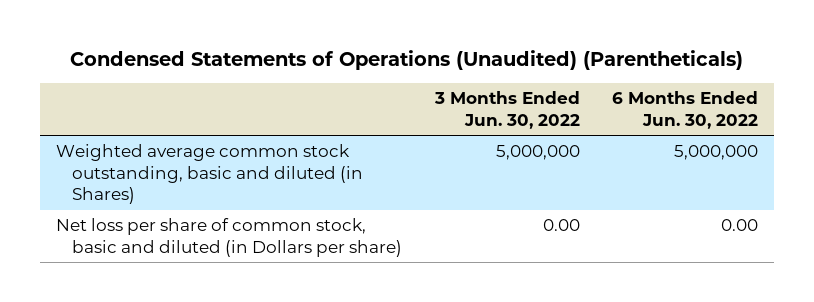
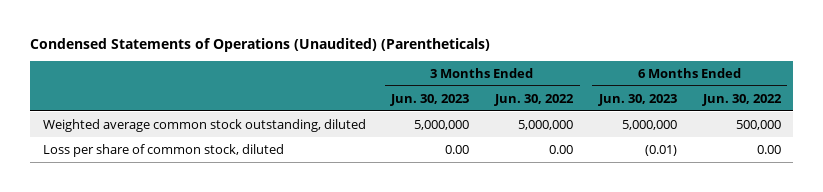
none -> [390,93,470,106] Jun. 30, 2023
none -> [597,93,677,106] Jun. 30, 2023
[55,144,364,205] Weighted average common stock outstanding, basic and diluted (in Shares) -> [42,118,366,132] Weighted average common stock outstanding, diluted
[674,145,759,161] 5,000,000 -> [735,119,781,130] 500,000
[55,218,403,257] Net loss per share of common stock, basic and diluted (in Dollars per share) -> [42,143,284,157] Loss per share of common stock, diluted

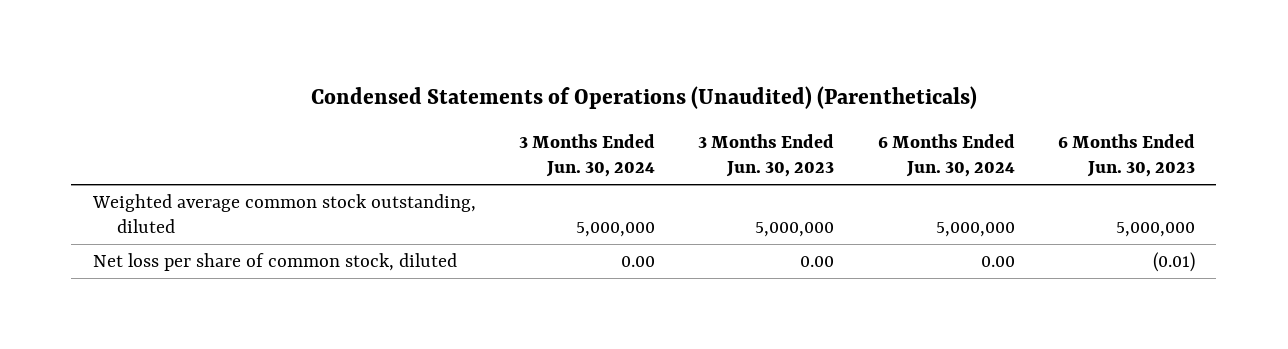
[494,93,575,106] Jun. 30, 2022 -> none
[701,93,782,106] Jun. 30, 2022 -> none
none -> [519,134,656,178] 3 Months Ended Jun. 30, 2024
none -> [877,134,1015,178] 6 Months Ended Jun. 30, 2024
[42,143,284,157] Loss per share of common stock, diluted -> [92,252,457,271] Net loss per share of common stock, diluted

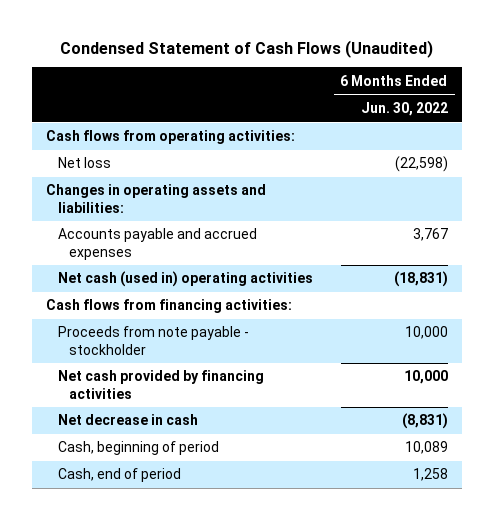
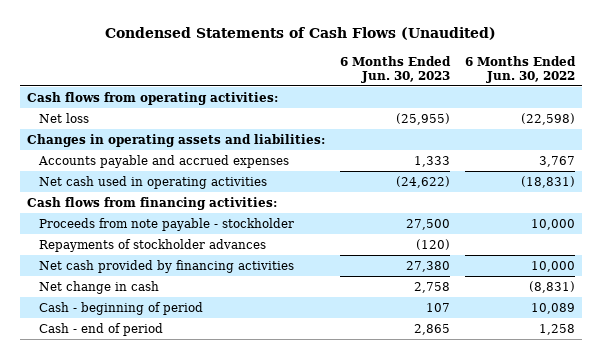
[60,39,434,58] Condensed Statement of Cash Flows (Unaudited) -> [104,27,496,41] Condensed Statements of Cash Flows (Unaudited)
none -> [339,55,451,83] 6 Months Ended Jun. 30, 2023
[57,271,313,288] Net cash (used in) operating activities -> [38,176,267,190] Net cash used in operating activities
none -> [38,239,266,253] Repayments of stockholder advances
[57,414,198,426] Net decrease in cash -> [38,281,159,295] Net change in cash
[57,441,219,456] Cash, beginning of period -> [38,302,203,316] Cash - beginning of period
[57,468,181,483] Cash, end of period -> [38,323,163,337] Cash - end of period

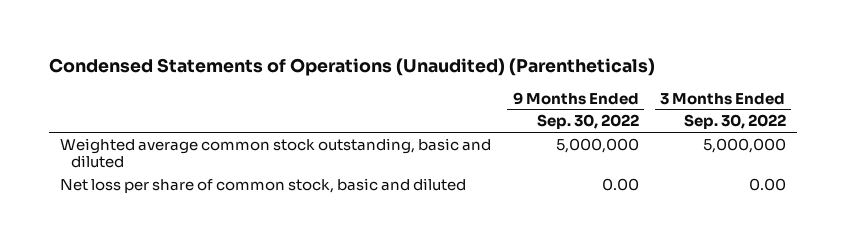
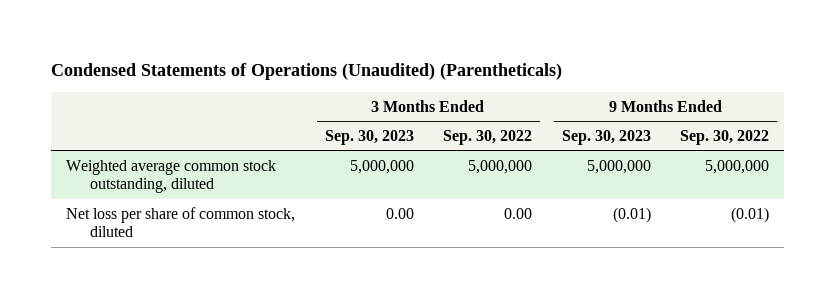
none -> [324,129,414,145] Sep. 30, 2023
none -> [561,129,651,145] Sep. 30, 2023
[59,137,491,169] Weighted average common stock outstanding, basic and diluted -> [66,159,277,194] Weighted average common stock outstanding, diluted
[59,177,466,193] Net loss per share of common stock, basic and diluted -> [66,206,296,238] Net loss per share of common stock, diluted
[601,177,639,191] 0.00 -> [731,206,770,223] (0.01)

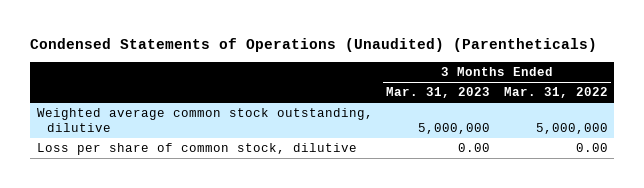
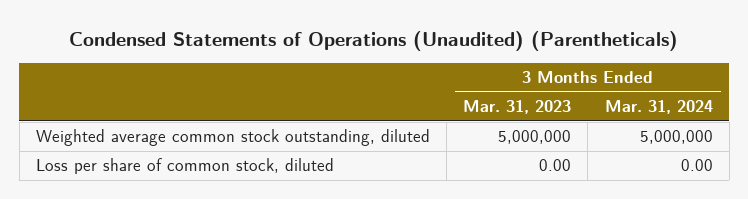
[503,87,608,99] Mar. 31, 2022 -> none
none -> [604,100,713,115] Mar. 31, 2024
[36,108,373,133] Weighted average common stock outstanding, dilutive -> [35,129,430,147] Weighted average common stock outstanding, diluted
[36,143,357,156] Loss per share of common stock, dilutive -> [35,158,334,175] Loss per share of common stock, diluted

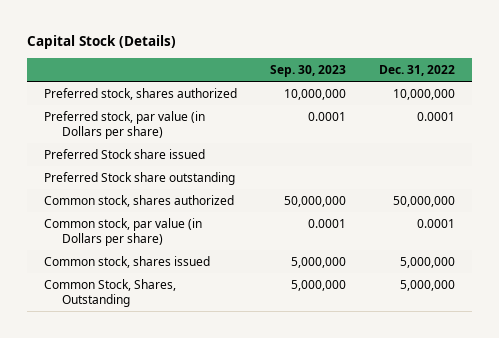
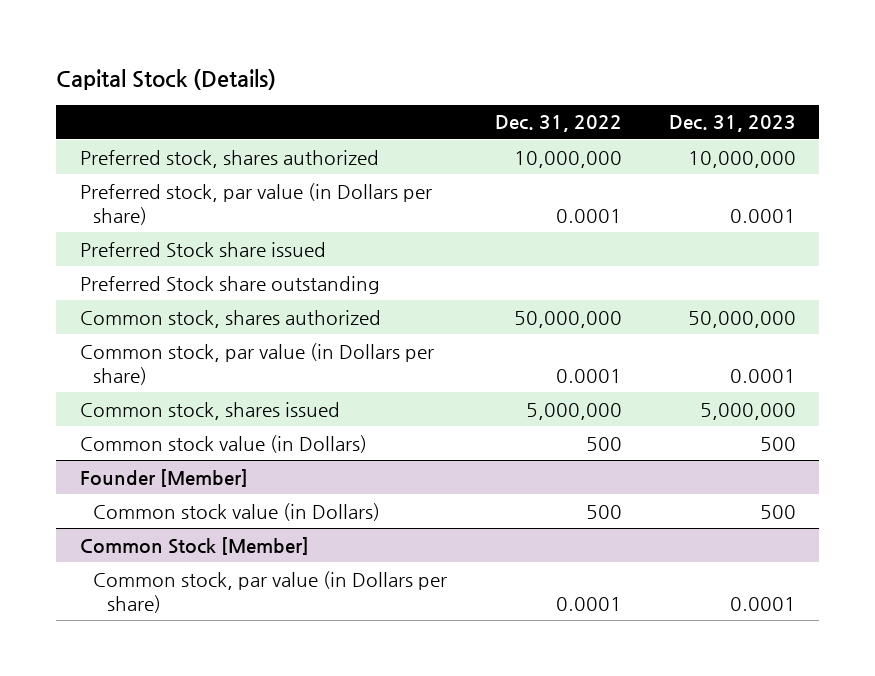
[269,64,346,77] Sep. 30, 2023 -> none
none -> [668,115,796,133] Dec. 31, 2023
[43,278,176,307] Common Stock, Shares, Outstanding -> none
none -> [79,434,367,453] Common stock value (in Dollars)
none -> [79,468,248,487] Founder [Member]
none -> [93,502,381,521] Common stock value (in Dollars)
none -> [79,536,309,555] Common Stock [Member]
none -> [93,570,448,613] Common stock, par value (in Dollars per share)

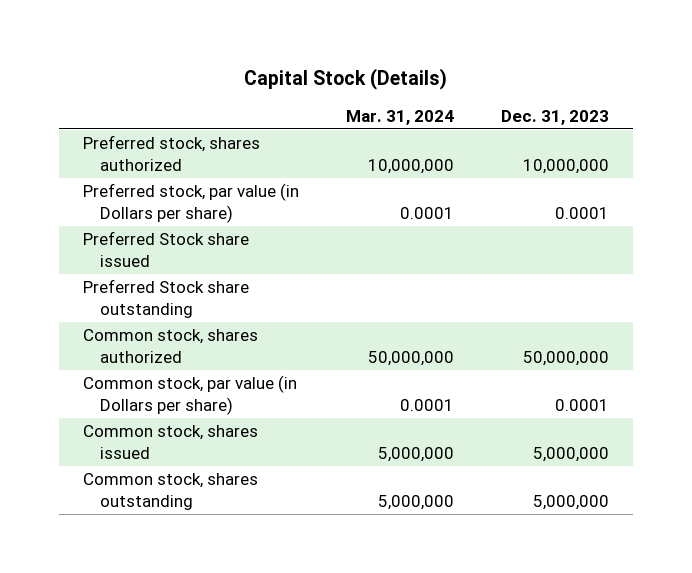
[494,115,622,133] Dec. 31, 2022 -> none
none -> [345,109,454,125] Mar. 31, 2024
[79,434,367,453] Common stock value (in Dollars) -> none
[79,468,248,487] Founder [Member] -> none
[93,502,381,521] Common stock value (in Dollars) -> none
[79,536,309,555] Common Stock [Member] -> none
[93,570,448,613] Common stock, par value (in Dollars per share) -> none
none -> [82,473,258,511] Common stock, shares outstanding

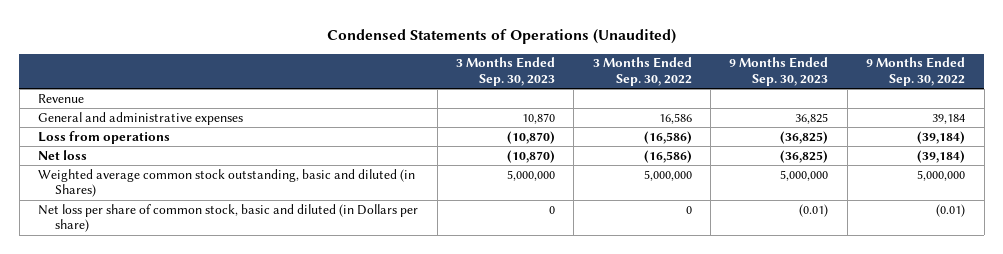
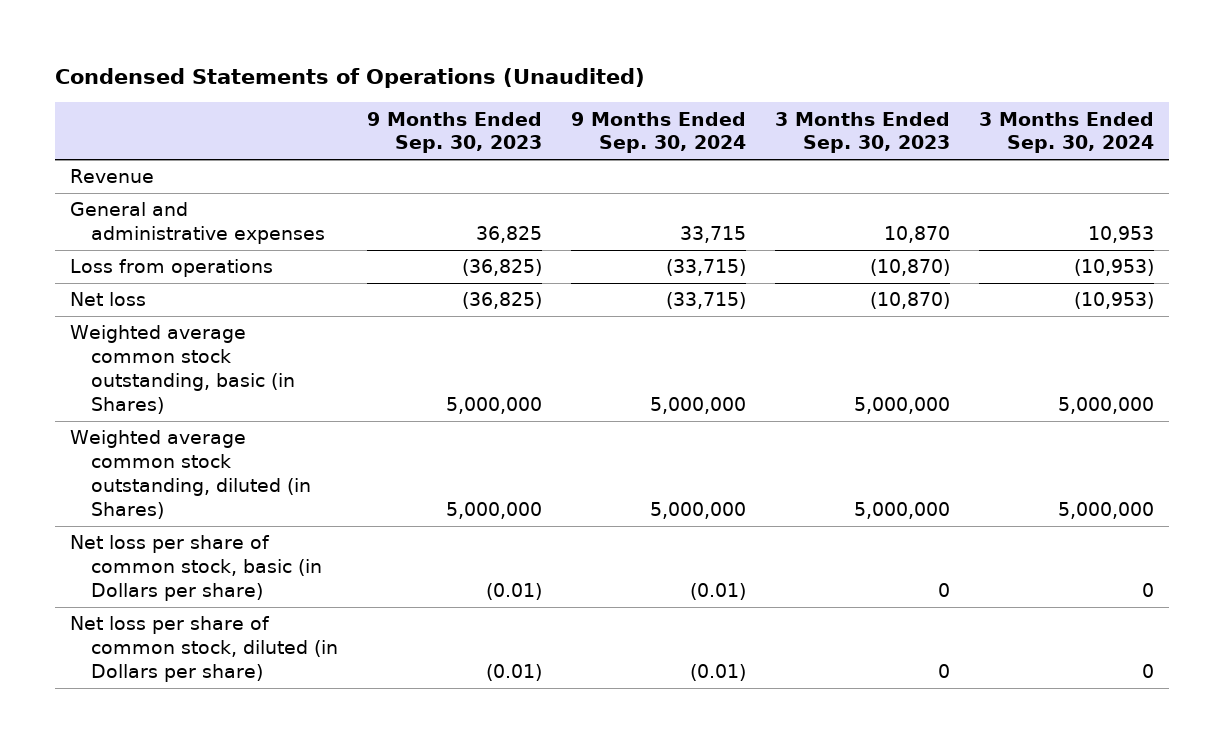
[592,57,692,87] 3 Months Ended Sep. 30, 2022 -> none
[866,57,966,87] 9 Months Ended Sep. 30, 2022 -> none
none -> [571,111,747,154] 9 Months Ended Sep. 30, 2024
none -> [979,111,1155,154] 3 Months Ended Sep. 30, 2024
[38,168,416,198] Weighted average common stock outstanding, basic and diluted (in Shares) -> [69,325,296,414] Weighted average common stock outstanding, basic (in Shares)
none -> [69,430,312,519] Weighted average common stock outstanding, diluted (in Shares)
[38,203,419,233] Net loss per share of common stock, basic and diluted (in Dollars per share) -> [69,535,323,602] Net loss per share of common stock, basic (in Dollars per share)
none -> [69,616,339,683] Net loss per share of common stock, diluted (in Dollars per share)

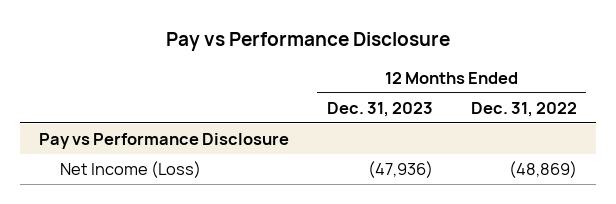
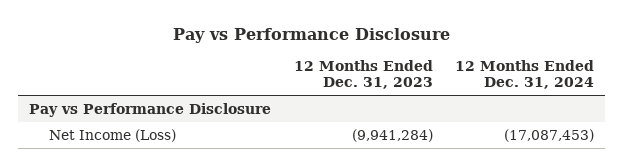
[470,101,577,117] Dec. 31, 2022 -> none
none -> [454,60,594,90] 12 Months Ended Dec. 31, 2024
[367,161,433,179] (47,936) -> [351,128,433,142] (9,941,284)

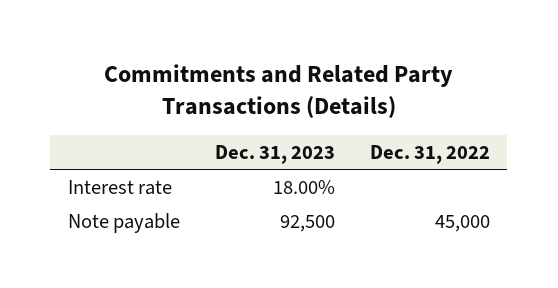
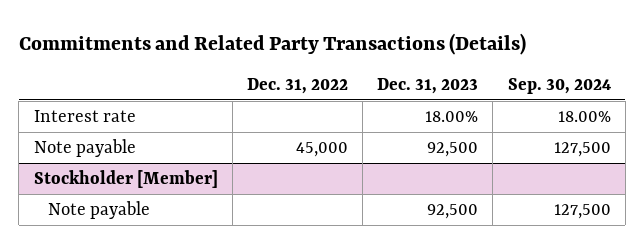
none -> [507,78,611,95] Sep. 30, 2024
none -> [33,169,218,188] Stockholder [Member]
none -> [48,200,151,219] Note payable

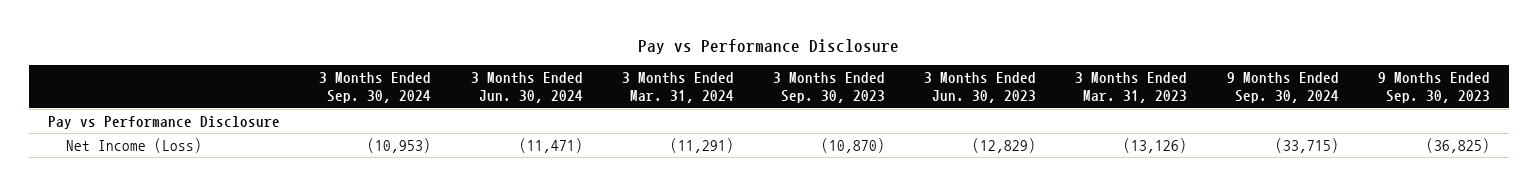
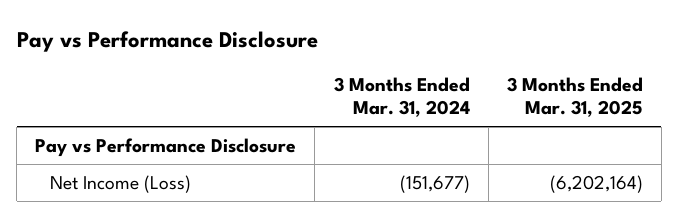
[319,71,432,104] 3 Months Ended Sep. 30, 2024 -> none
[470,71,583,104] 3 Months Ended Jun. 30, 2024 -> none
[773,71,886,104] 3 Months Ended Sep. 30, 2023 -> none
[924,71,1037,104] 3 Months Ended Jun. 30, 2023 -> none
[1075,71,1188,104] 3 Months Ended Mar. 31, 2023 -> none
[1226,71,1339,104] 9 Months Ended Sep. 30, 2024 -> none
[1377,71,1490,104] 9 Months Ended Sep. 30, 2023 -> none
none -> [506,77,643,118] 3 Months Ended Mar. 31, 2025
[669,137,734,153] (11,291) -> [399,175,470,194] (151,677)

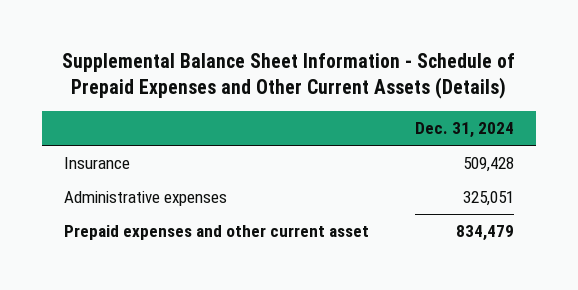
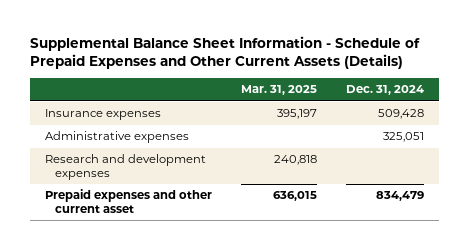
none -> [241,85,318,96] Mar. 31, 2025
[64,157,131,170] Insurance -> [44,109,161,121] Insurance expenses
none -> [44,154,206,181] Research and development expenses

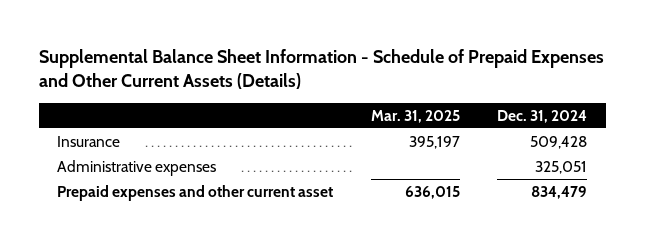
[44,109,161,121] Insurance expenses -> [57,135,121,147] Insurance
[44,154,206,181] Research and development expenses -> none

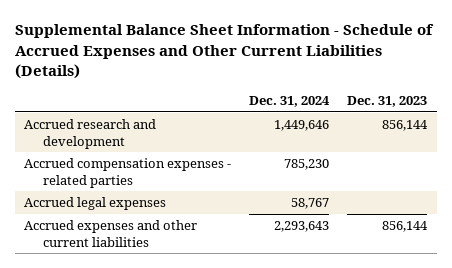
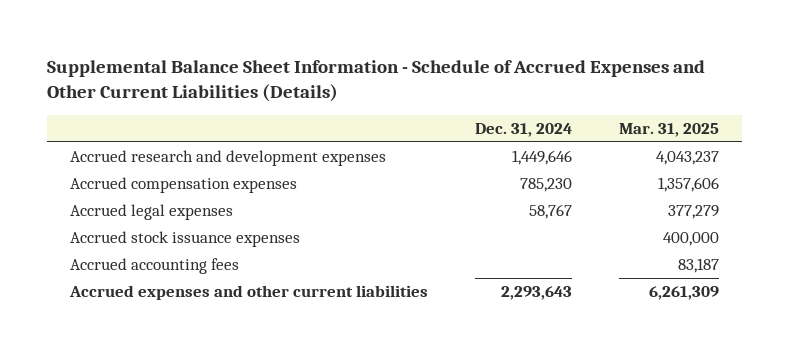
[347,95,428,107] Dec. 31, 2023 -> none
none -> [618,123,719,138] Mar. 31, 2025
[24,119,157,149] Accrued research and development -> [70,150,387,167] Accrued research and development expenses
[24,158,232,188] Accrued compensation expenses - related parties -> [70,177,298,194] Accrued compensation expenses
none -> [70,231,301,248] Accrued stock issuance expenses
none -> [70,258,240,275] Accrued accounting fees

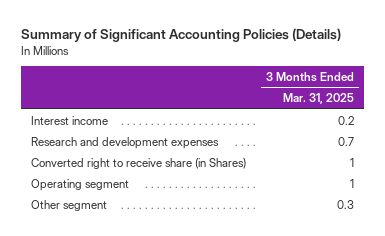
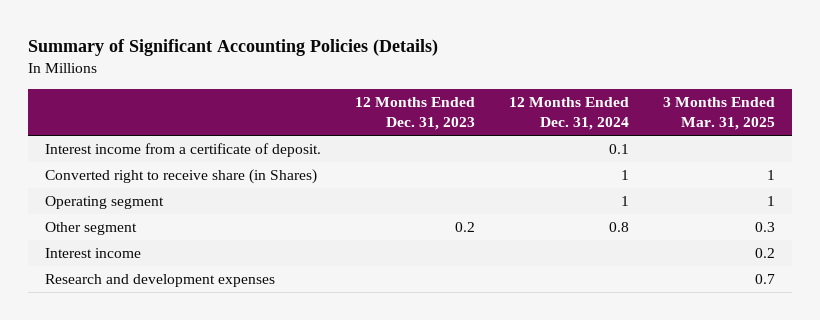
none -> [354,96,475,130] 12 Months Ended Dec. 31, 2023
none -> [509,96,630,130] 12 Months Ended Dec. 31, 2024
none -> [44,143,321,158] Interest income from a certificate of deposit.
[31,115,109,125] Interest income -> [44,248,141,259] Interest income
[31,136,220,149] Research and development expenses -> [44,274,275,288] Research and development expenses

